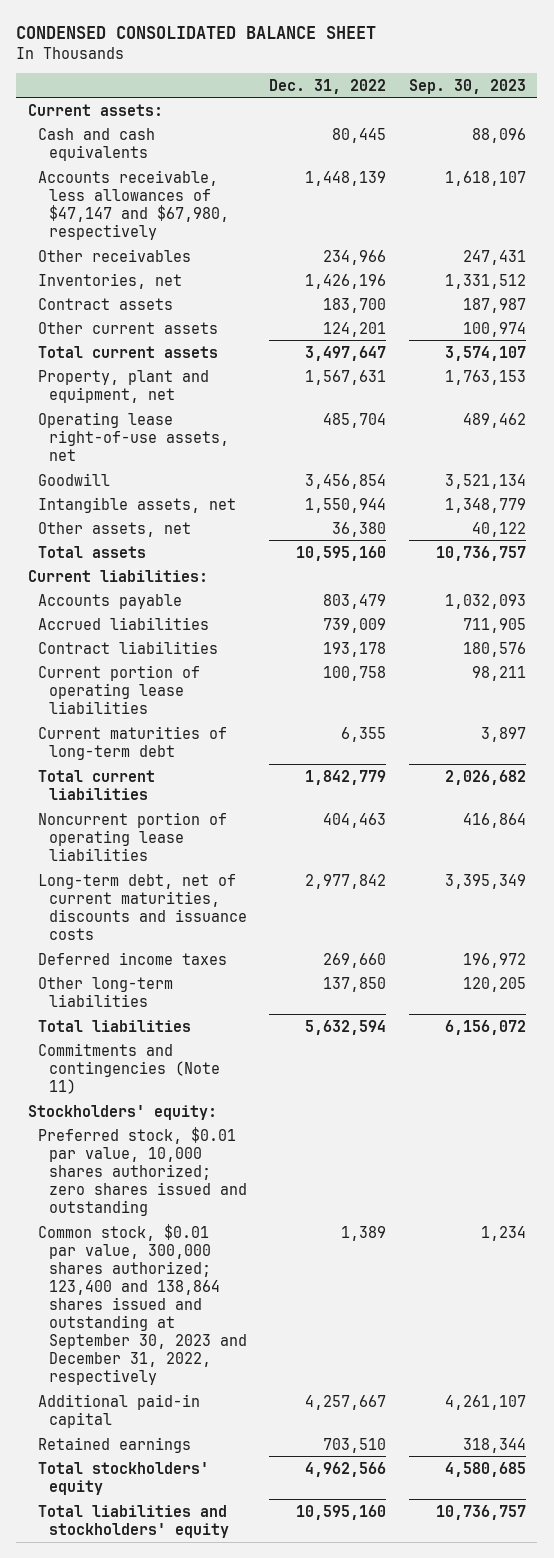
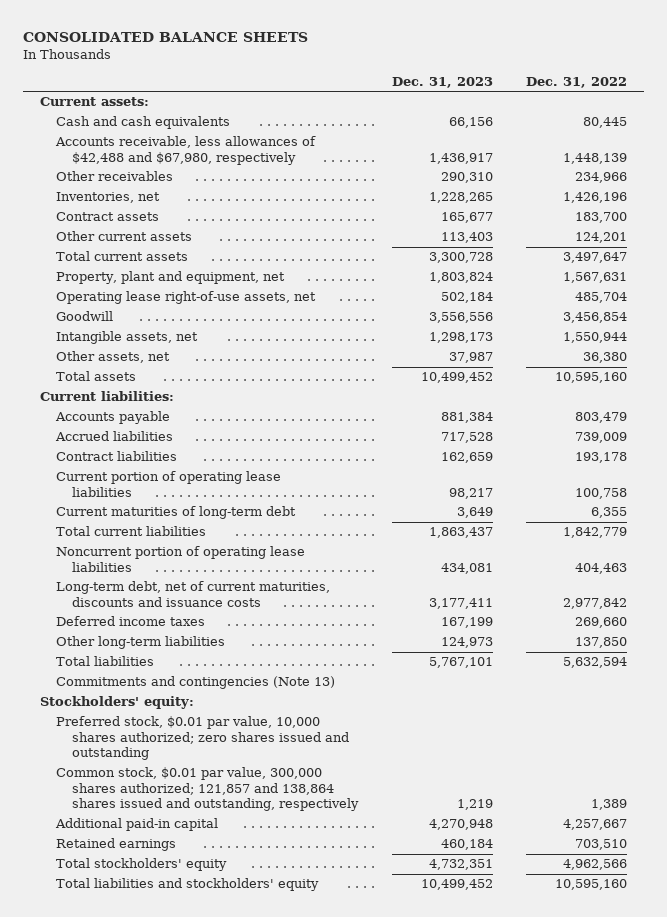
[16,25,377,39] CONDENSED CONSOLIDATED BALANCE SHEET -> [23,32,309,43] CONSOLIDATED BALANCE SHEETS
[408,78,526,94] Sep. 30, 2023 -> none
none -> [391,76,493,88] Dec. 31, 2023
[38,169,230,240] Accounts receivable, less allowances of $47,147 and $67,980, respectively -> [55,136,317,165] Accounts receivable, less allowances of $42,488 and $67,980, respectively
[38,1042,221,1094] Commitments and contingencies (Note 11) -> [56,676,336,690] Commitments and contingencies (Note 13)
[38,1223,248,1386] Common stock, $0.01 par value, 300,000 shares authorized; 123,400 and 138,864 shares issued and outstanding at September 30, 2023 and December 31, 2022, respectively -> [56,767,359,812] Common stock, $0.01 par value, 300,000 shares authorized; 121,857 and 138,864 shares issued and outstanding, respectively

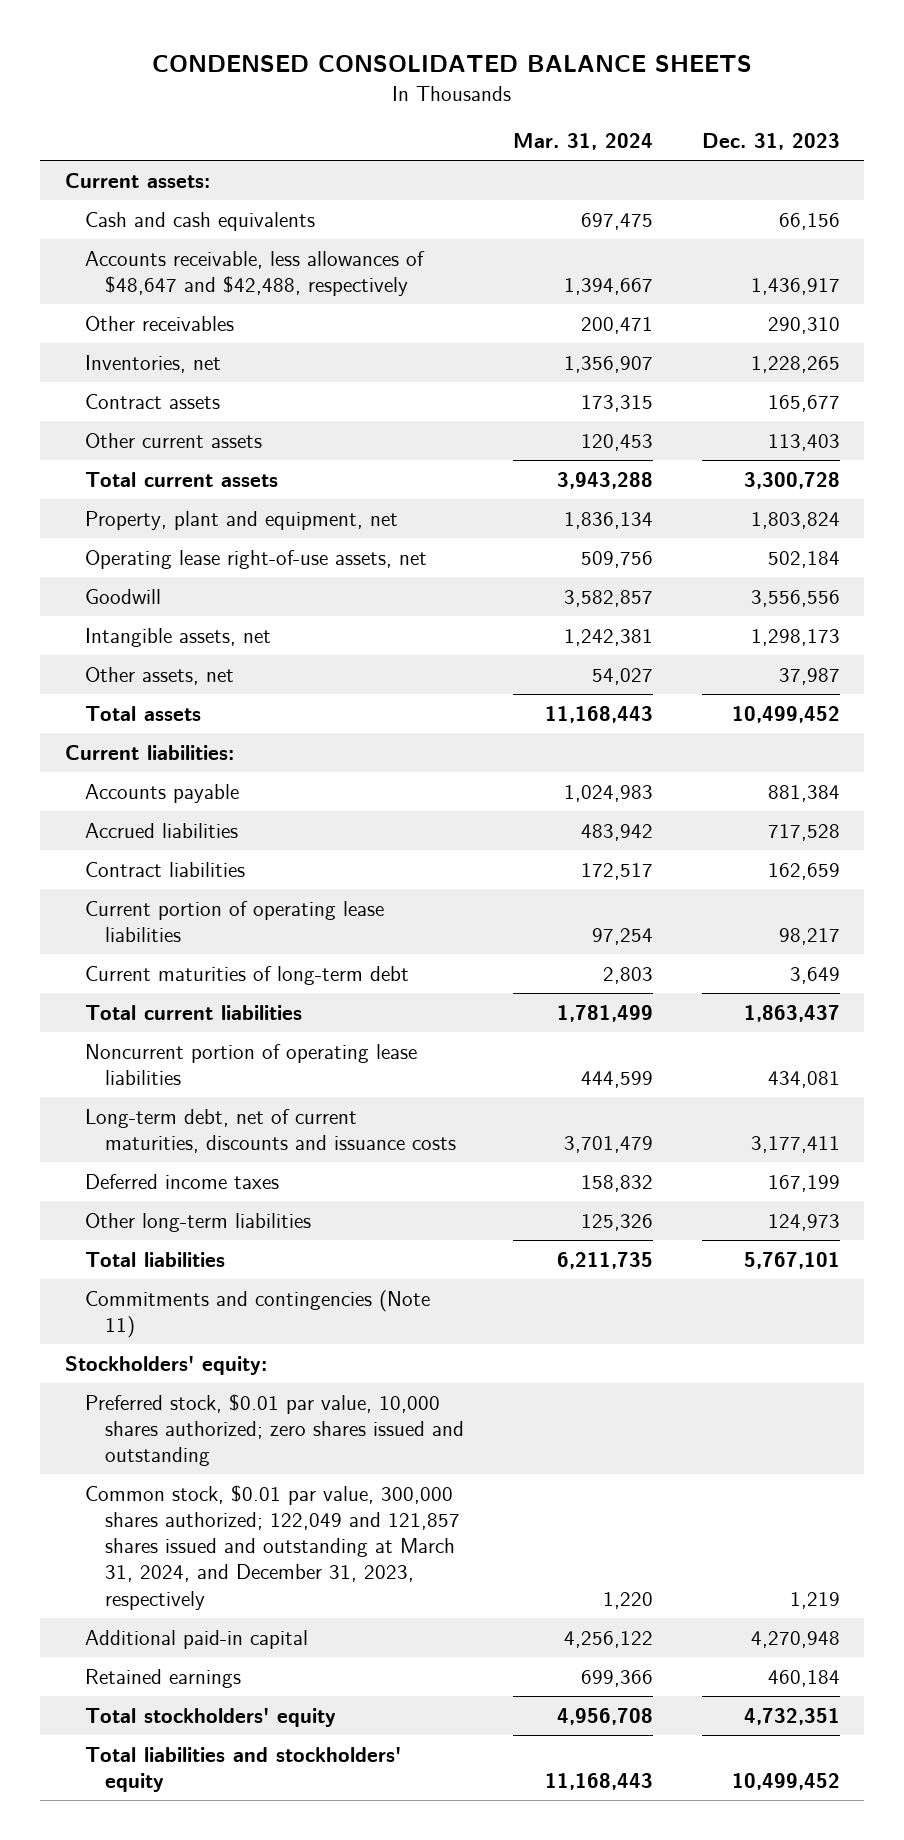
[23,32,309,43] CONSOLIDATED BALANCE SHEETS -> [152,55,753,73] CONDENSED CONSOLIDATED BALANCE SHEETS
[526,76,628,88] Dec. 31, 2022 -> none
none -> [513,133,654,151] Mar. 31, 2024
[55,136,317,165] Accounts receivable, less allowances of $42,488 and $67,980, respectively -> [84,250,425,296] Accounts receivable, less allowances of $48,647 and $42,488, respectively
[56,676,336,690] Commitments and contingencies (Note 13) -> [84,1289,430,1338] Commitments and contingencies (Note 11)
[56,767,359,812] Common stock, $0.01 par value, 300,000 shares authorized; 121,857 and 138,864 shares issued and outstanding, respectively -> [84,1484,461,1610] Common stock, $0.01 par value, 300,000 shares authorized; 122,049 and 121,857 shares issued and outstanding at March 31, 2024, and December 31, 2023, respectively

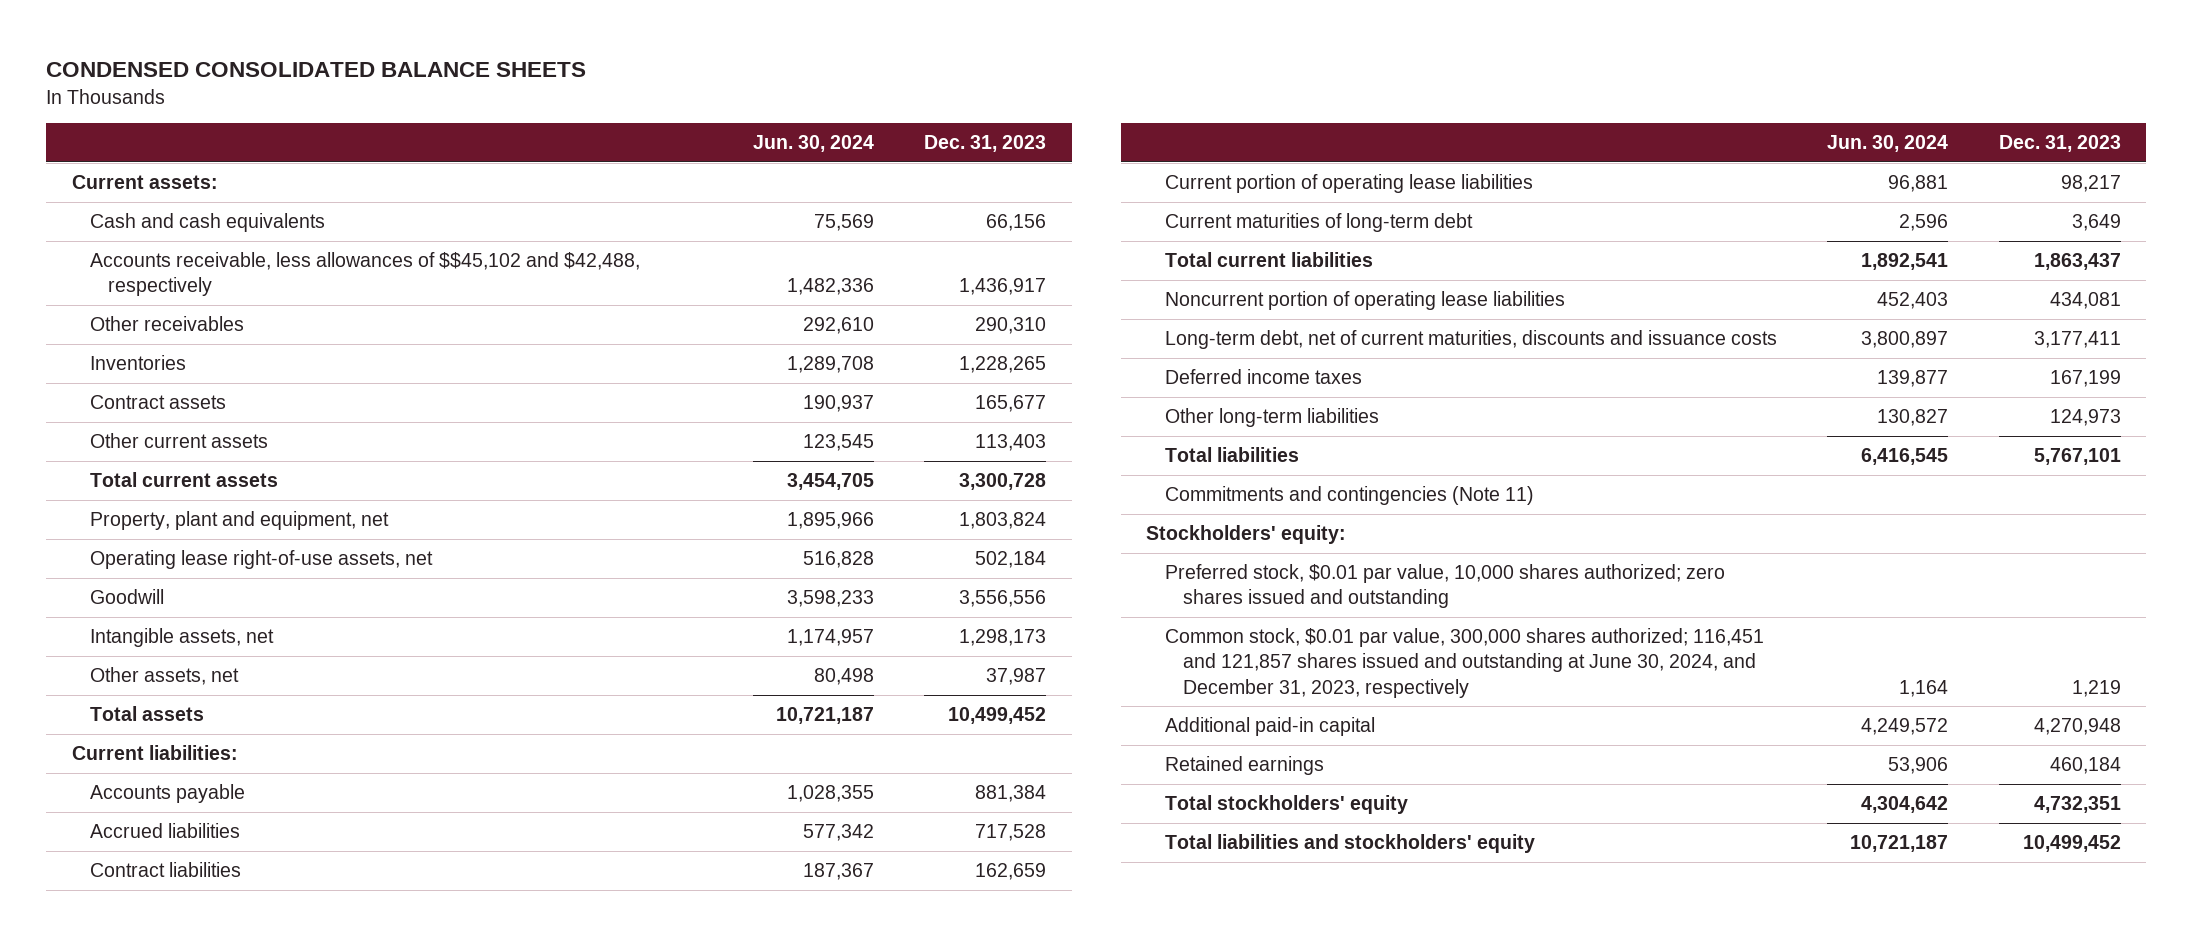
[513,133,654,151] Mar. 31, 2024 -> none
none -> [752,135,874,153] Jun. 30, 2024
[84,250,425,296] Accounts receivable, less allowances of $48,647 and $42,488, respectively -> [89,252,640,297] Accounts receivable, less allowances of $$45,102 and $42,488, respectively
[84,354,221,373] Inventories, net -> [89,355,186,371] Inventories
[84,1484,461,1610] Common stock, $0.01 par value, 300,000 shares authorized; 122,049 and 121,857 shares issued and outstanding at March 31, 2024, and December 31, 2023, respectively -> [1164,628,1764,698] Common stock, $0.01 par value, 300,000 shares authorized; 116,451 and 121,857 shares issued and outstanding at June 30, 2024, and December 31, 2023, respectively

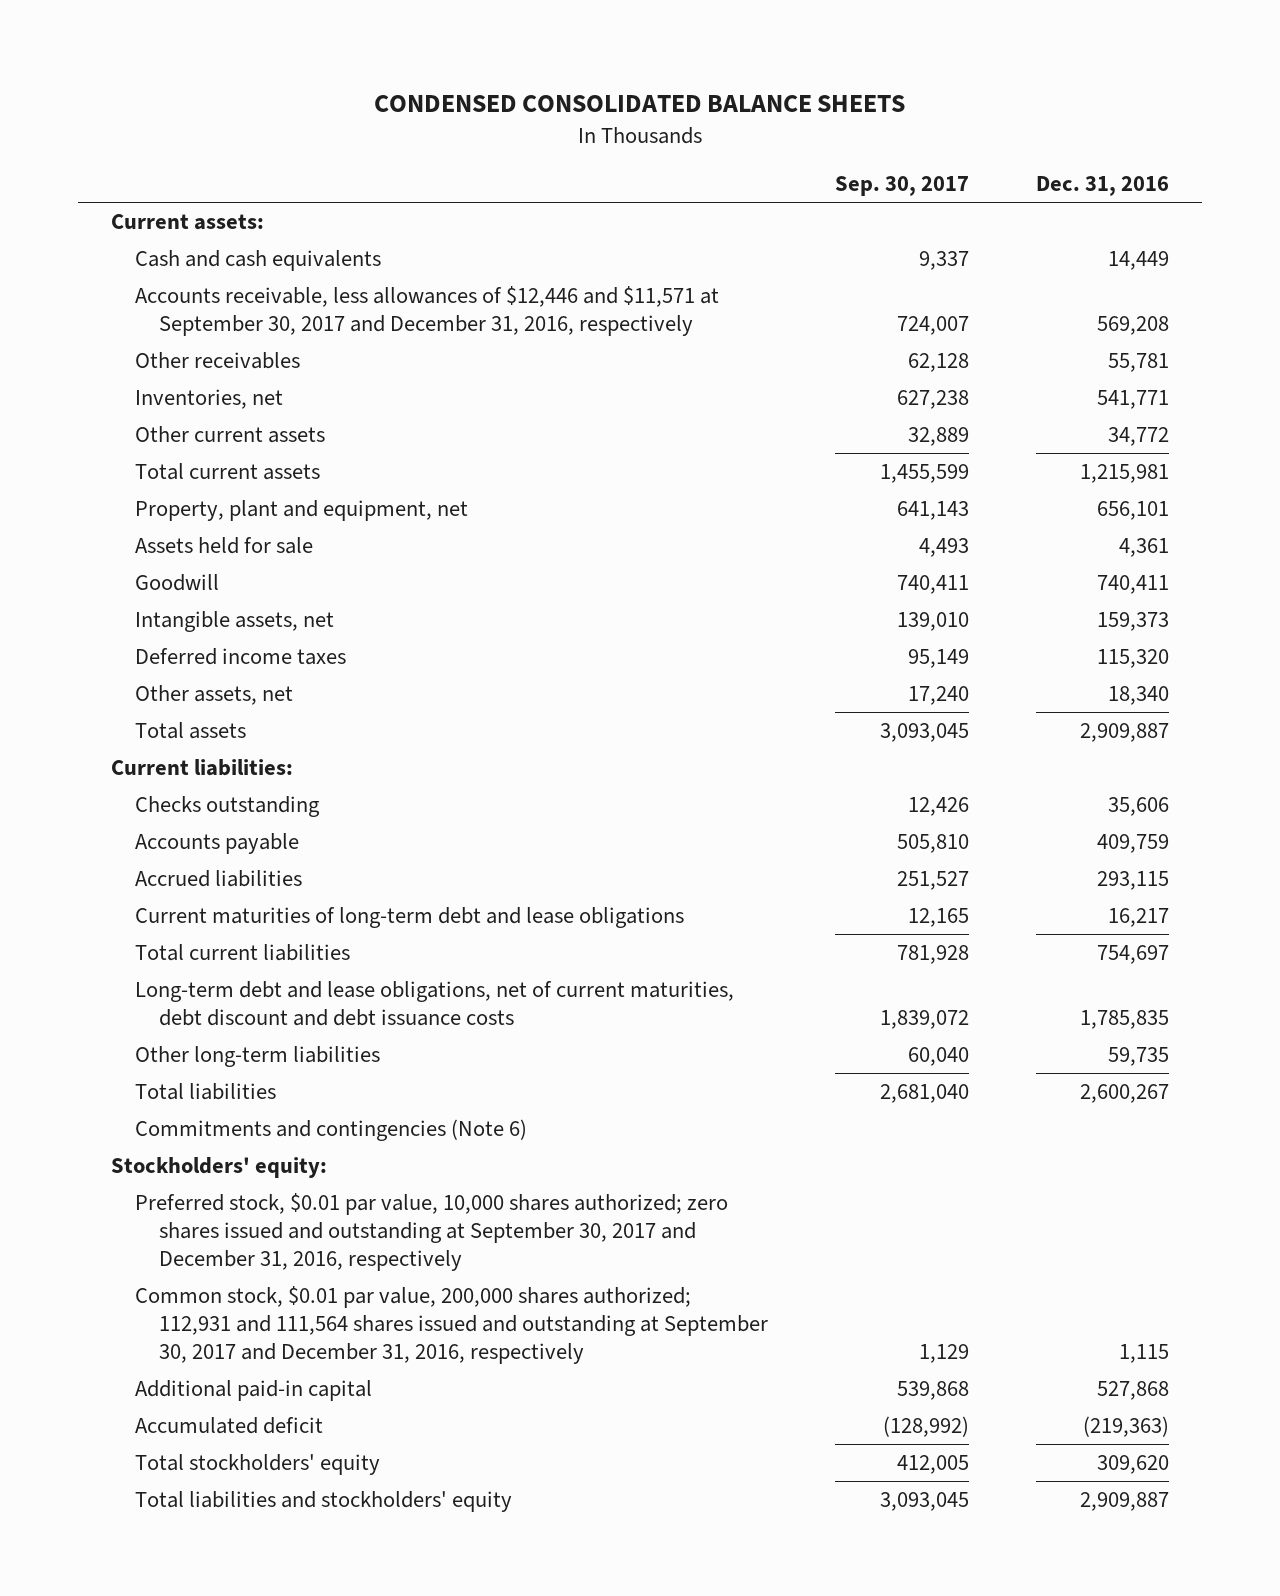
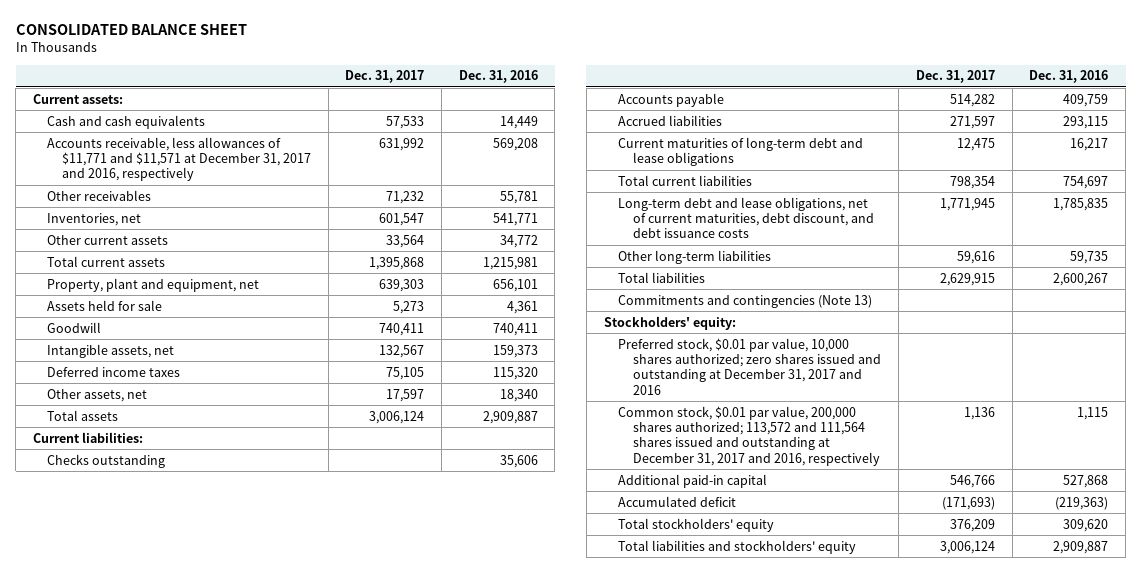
[373,95,905,113] CONDENSED CONSOLIDATED BALANCE SHEETS -> [15,24,247,36] CONSOLIDATED BALANCE SHEET
[834,176,969,197] Sep. 30, 2017 -> none
none -> [345,70,425,84] Dec. 31, 2017
[135,285,720,337] Accounts receivable, less allowances of $12,446 and $11,571 at September 30, 2017 and December 31, 2016, respectively -> [47,136,311,182] Accounts receivable, less allowances of $11,771 and $11,571 at December 31, 2017 and 2016, respectively
[135,980,735,1027] Long-term debt and lease obligations, net of current maturities, debt discount and debt issuance costs -> [618,196,874,239] Long-term debt and lease obligations, net of current maturities, debt discount, and debt issuance costs
[135,1118,528,1141] Commitments and contingencies (Note 6) -> [618,294,873,308] Commitments and contingencies (Note 13)
[135,1192,729,1272] Preferred stock, $0.01 par value, 10,000 shares authorized; zero shares issued and outstanding at September 30, 2017 and December 31, 2016, respectively -> [618,337,881,395] Preferred stock, $0.01 par value, 10,000 shares authorized; zero shares issued and outstanding at December 31, 2017 and 2016
[135,1285,769,1365] Common stock, $0.01 par value, 200,000 shares authorized; 112,931 and 111,564 shares issued and outstanding at September 30, 2017 and December 31, 2016, respectively -> [618,405,880,466] Common stock, $0.01 par value, 200,000 shares authorized; 113,572 and 111,564 shares issued and outstanding at December 31, 2017 and 2016, respectively

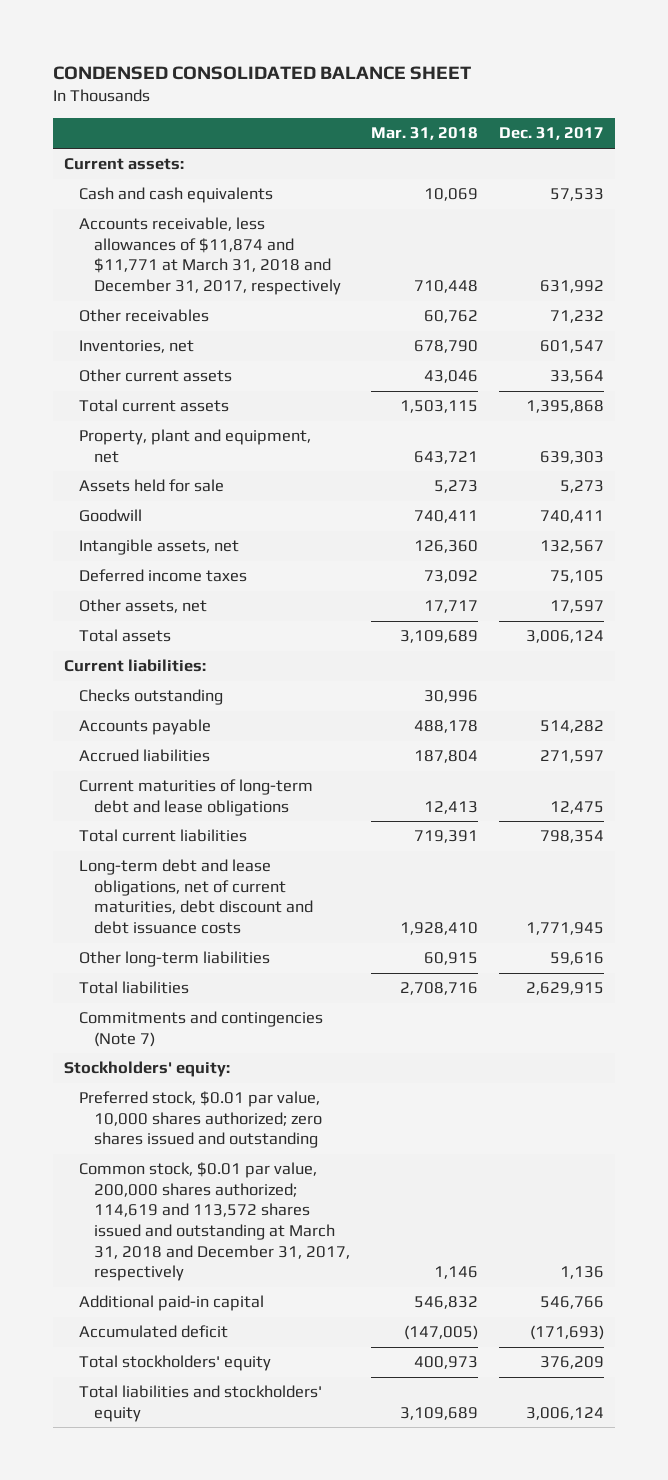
[15,24,247,36] CONSOLIDATED BALANCE SHEET -> [53,65,472,80] CONDENSED CONSOLIDATED BALANCE SHEET
[458,70,538,84] Dec. 31, 2016 -> none
none -> [370,127,478,141] Mar. 31, 2018
[47,136,311,182] Accounts receivable, less allowances of $11,771 and $11,571 at December 31, 2017 and 2016, respectively -> [78,217,341,296] Accounts receivable, less allowances of $11,874 and $11,771 at March 31, 2018 and December 31, 2017, respectively
[618,196,874,239] Long-term debt and lease obligations, net of current maturities, debt discount, and debt issuance costs -> [78,859,313,935] Long-term debt and lease obligations, net of current maturities, debt discount and debt issuance costs
[618,294,873,308] Commitments and contingencies (Note 13) -> [78,1011,323,1047] Commitments and contingencies (Note 7)
[618,337,881,395] Preferred stock, $0.01 par value, 10,000 shares authorized; zero shares issued and outstanding at December 31, 2017 and 2016 -> [78,1091,322,1149] Preferred stock, $0.01 par value, 10,000 shares authorized; zero shares issued and outstanding
[618,405,880,466] Common stock, $0.01 par value, 200,000 shares authorized; 113,572 and 111,564 shares issued and outstanding at December 31, 2017 and 2016, respectively -> [78,1162,350,1282] Common stock, $0.01 par value, 200,000 shares authorized; 114,619 and 113,572 shares issued and outstanding at March 31, 2018 and December 31, 2017, respectively

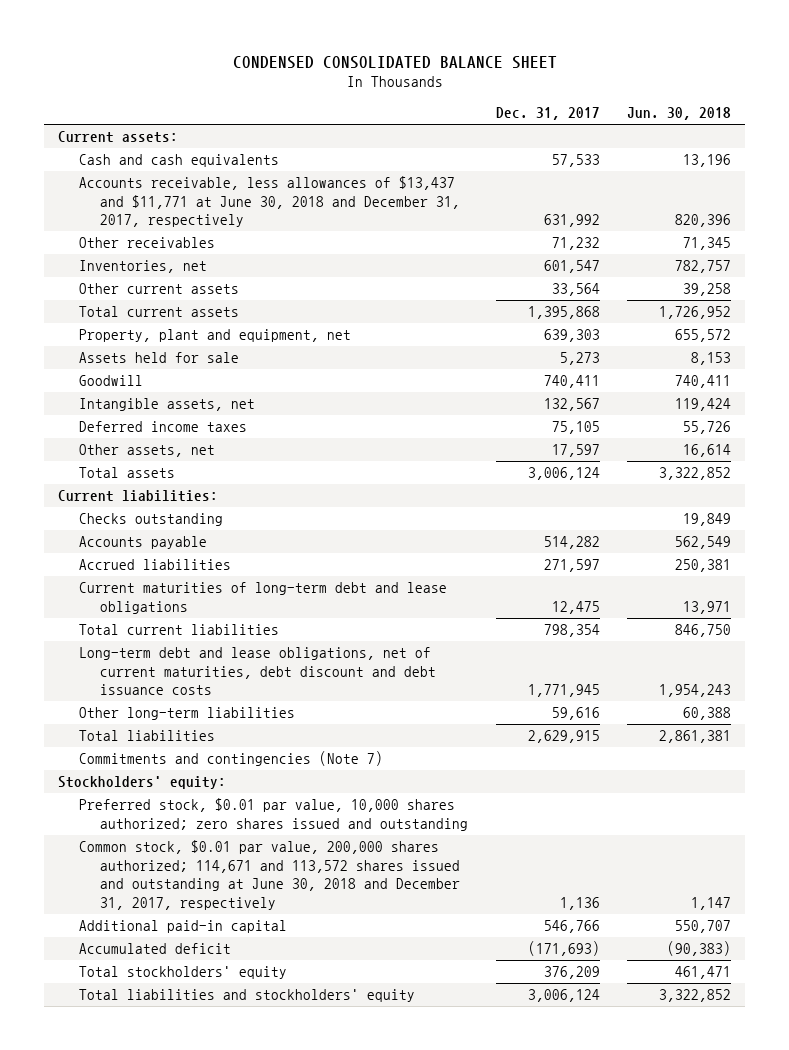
[370,127,478,141] Mar. 31, 2018 -> none
none -> [627,107,732,121] Jun. 30, 2018
[78,217,341,296] Accounts receivable, less allowances of $11,874 and $11,771 at March 31, 2018 and December 31, 2017, respectively -> [79,176,461,228] Accounts receivable, less allowances of $13,437 and $11,771 at June 30, 2018 and December 31, 2017, respectively
[78,1162,350,1282] Common stock, $0.01 par value, 200,000 shares authorized; 114,619 and 113,572 shares issued and outstanding at March 31, 2018 and December 31, 2017, respectively -> [79,840,461,910] Common stock, $0.01 par value, 200,000 shares authorized; 114,671 and 113,572 shares issued and outstanding at June 30, 2018 and December 31, 2017, respectively

